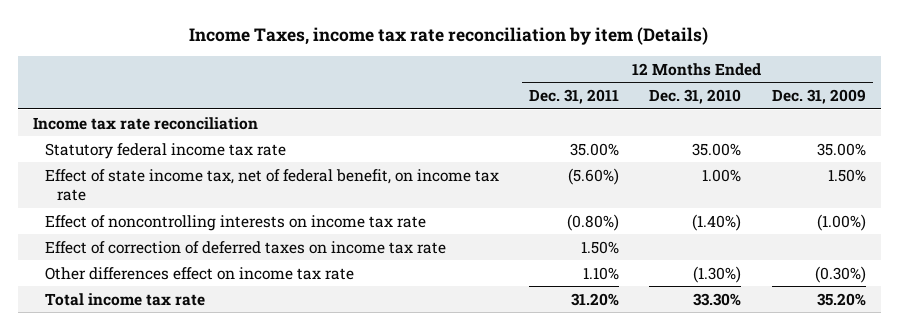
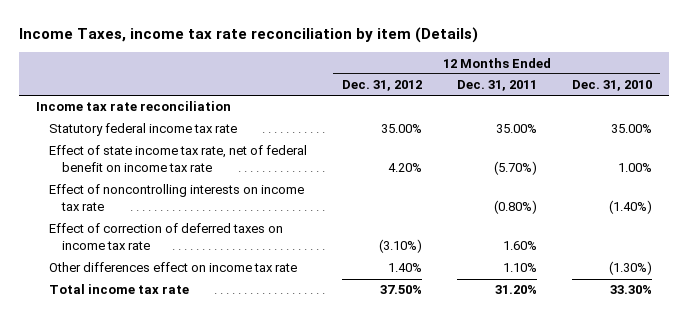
[771,89,866,105] Dec. 31, 2009 -> none
none -> [342,80,423,92] Dec. 31, 2012
[44,168,499,202] Effect of state income tax, net of federal benefit, on income tax rate -> [49,145,308,173] Effect of state income tax rate, net of federal benefit on income tax rate
[568,167,620,185] (5.60%) -> [493,161,537,176] (5.70%)
[581,240,620,254] 1.50% -> [502,241,537,251] 1.60%

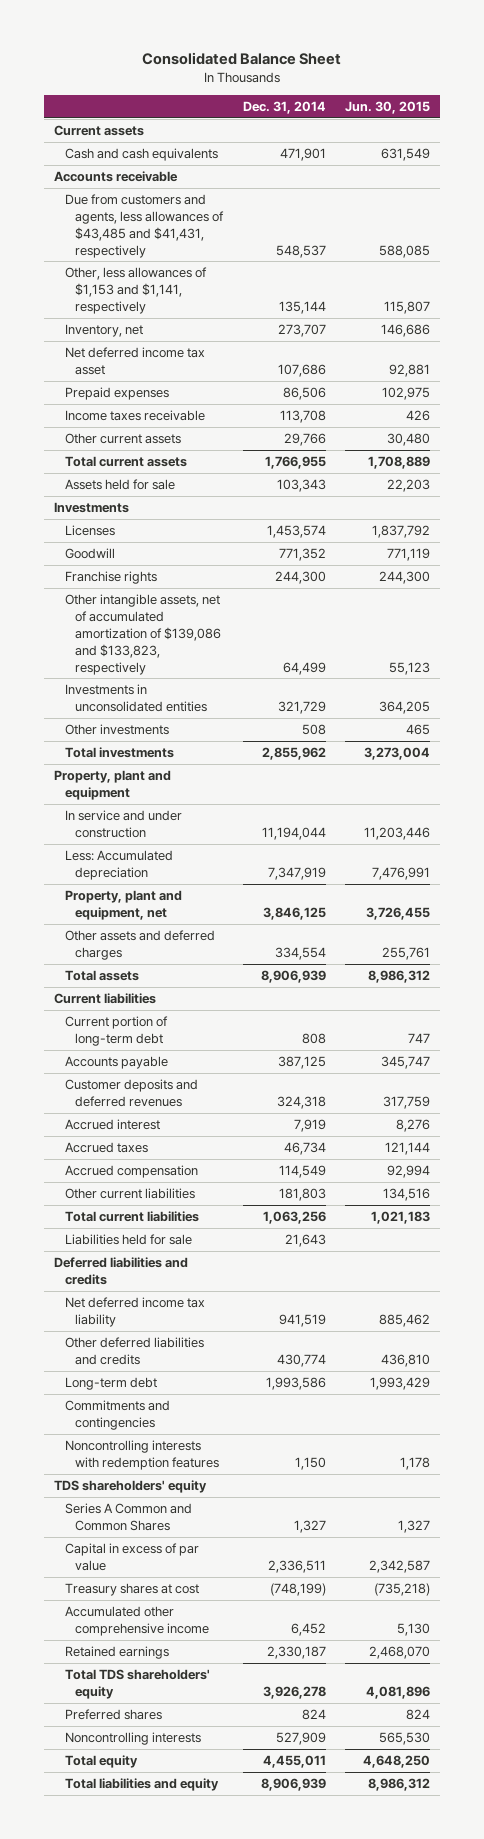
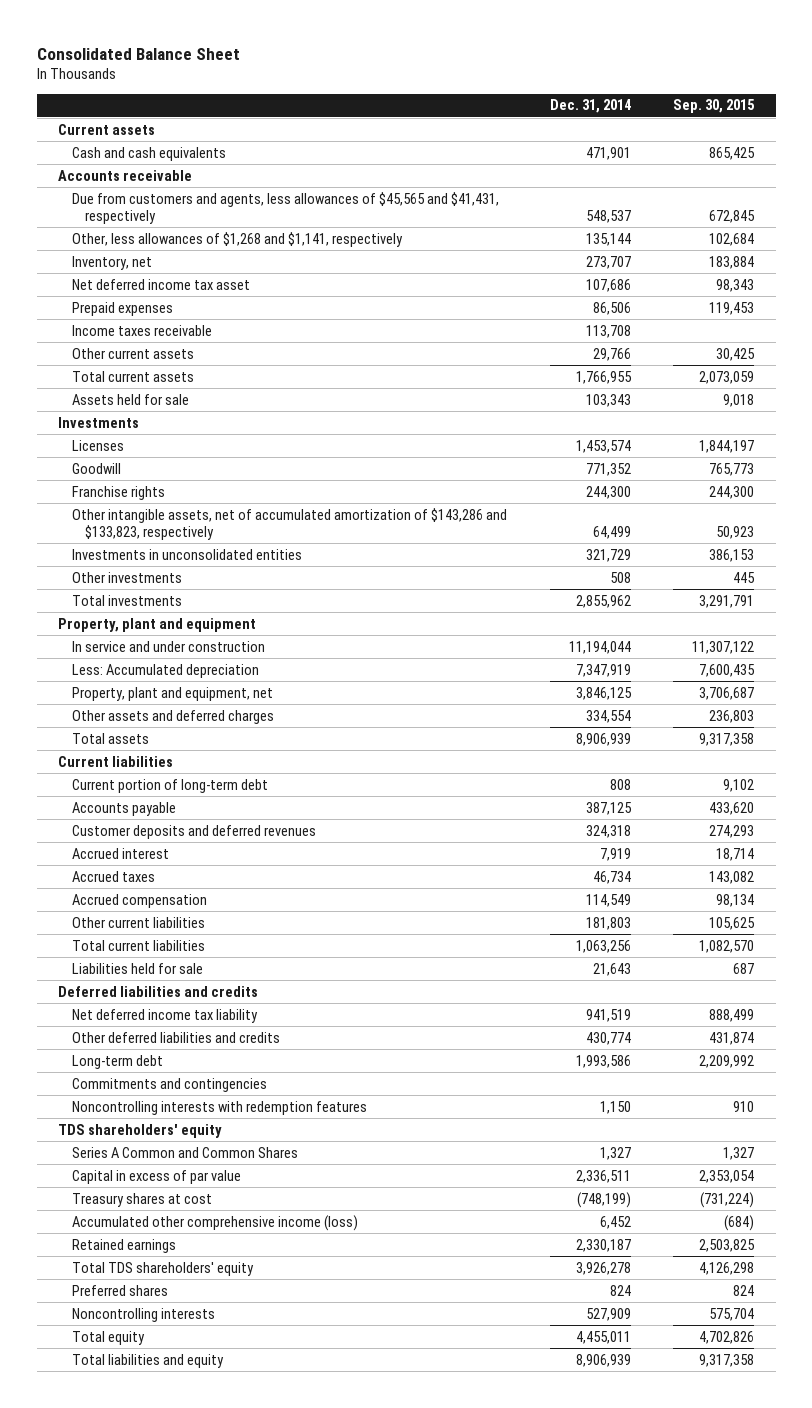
[345,101,431,115] Jun. 30, 2015 -> none
none -> [673,99,756,114] Sep. 30, 2015
[64,193,225,258] Due from customers and agents, less allowances of $43,485 and $41,431, respectively -> [71,191,499,225] Due from customers and agents, less allowances of $45,565 and $41,431, respectively
[64,266,207,314] Other, less allowances of $1,153 and $1,141, respectively -> [71,231,403,247] Other, less allowances of $1,268 and $1,141, respectively
[64,593,222,675] Other intangible assets, net of accumulated amortization of $139,086 and $133,823, respectively -> [71,507,507,541] Other intangible assets, net of accumulated amortization of $143,286 and $133,823, respectively
[64,1605,210,1636] Accumulated other comprehensive income -> [71,1214,358,1231] Accumulated other comprehensive income (loss)

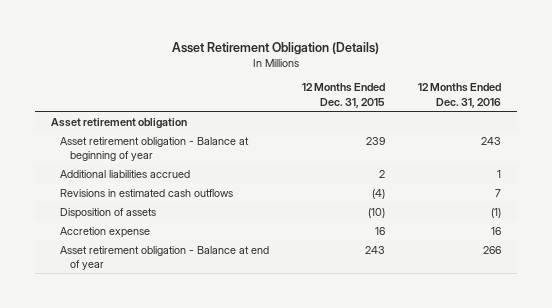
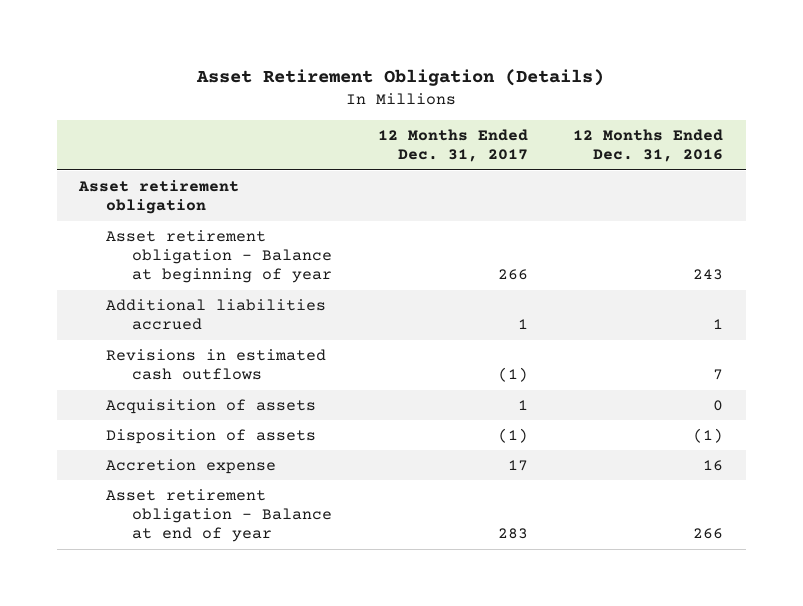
[302,83,386,108] 12 Months Ended Dec. 31, 2015 -> none
none -> [377,129,528,163] 12 Months Ended Dec. 31, 2017
none -> [105,398,316,414] Acquisition of assets

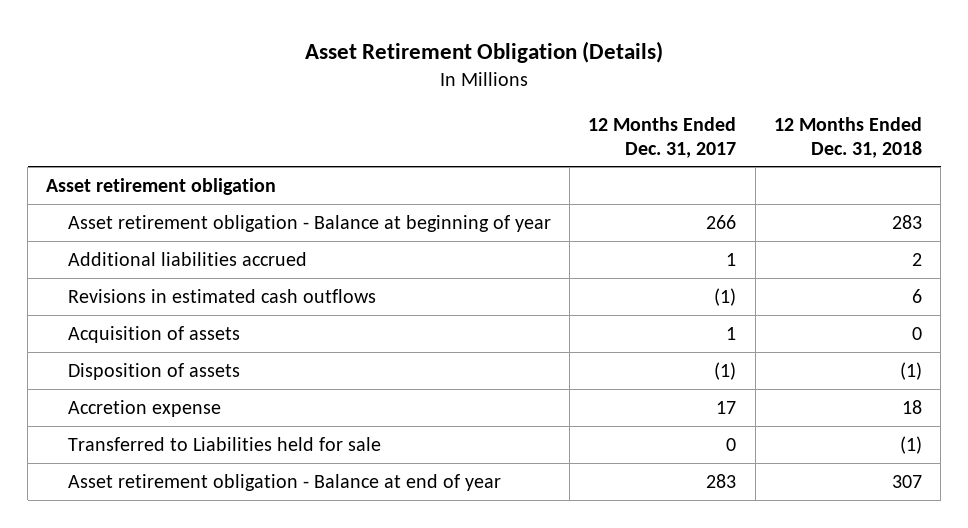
[573,129,724,163] 12 Months Ended Dec. 31, 2016 -> none
none -> [773,117,922,158] 12 Months Ended Dec. 31, 2018
none -> [67,436,381,451] Transferred to Liabilities held for sale

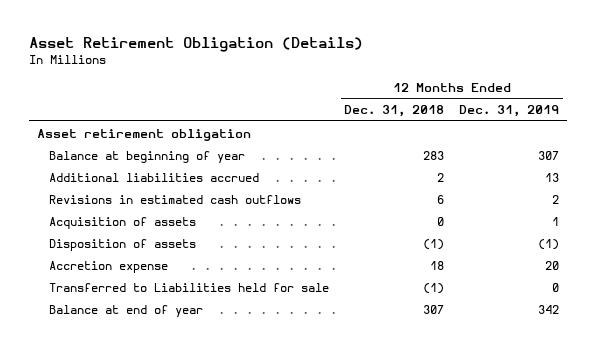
[588,117,737,158] 12 Months Ended Dec. 31, 2017 -> none
none -> [459,105,560,118] Dec. 31, 2019
[67,214,551,232] Asset retirement obligation - Balance at beginning of year -> [49,150,246,163] Balance at beginning of year
[67,473,501,491] Asset retirement obligation - Balance at end of year -> [49,304,204,317] Balance at end of year

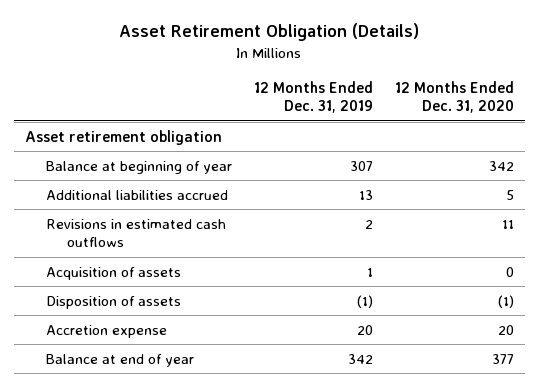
[344,105,445,118] Dec. 31, 2018 -> none
none -> [394,80,514,114] 12 Months Ended Dec. 31, 2020
[49,282,330,292] Transferred to Liabilities held for sale -> none

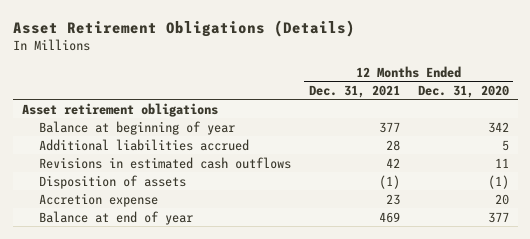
[119,23,420,42] Asset Retirement Obligation (Details) -> [12,19,355,37] Asset Retirement Obligations (Details)
[253,80,373,114] 12 Months Ended Dec. 31, 2019 -> none
none -> [308,84,400,98] Dec. 31, 2021
[25,129,223,145] Asset retirement obligation -> [21,102,218,117] Asset retirement obligations
[45,266,181,280] Acquisition of assets -> none

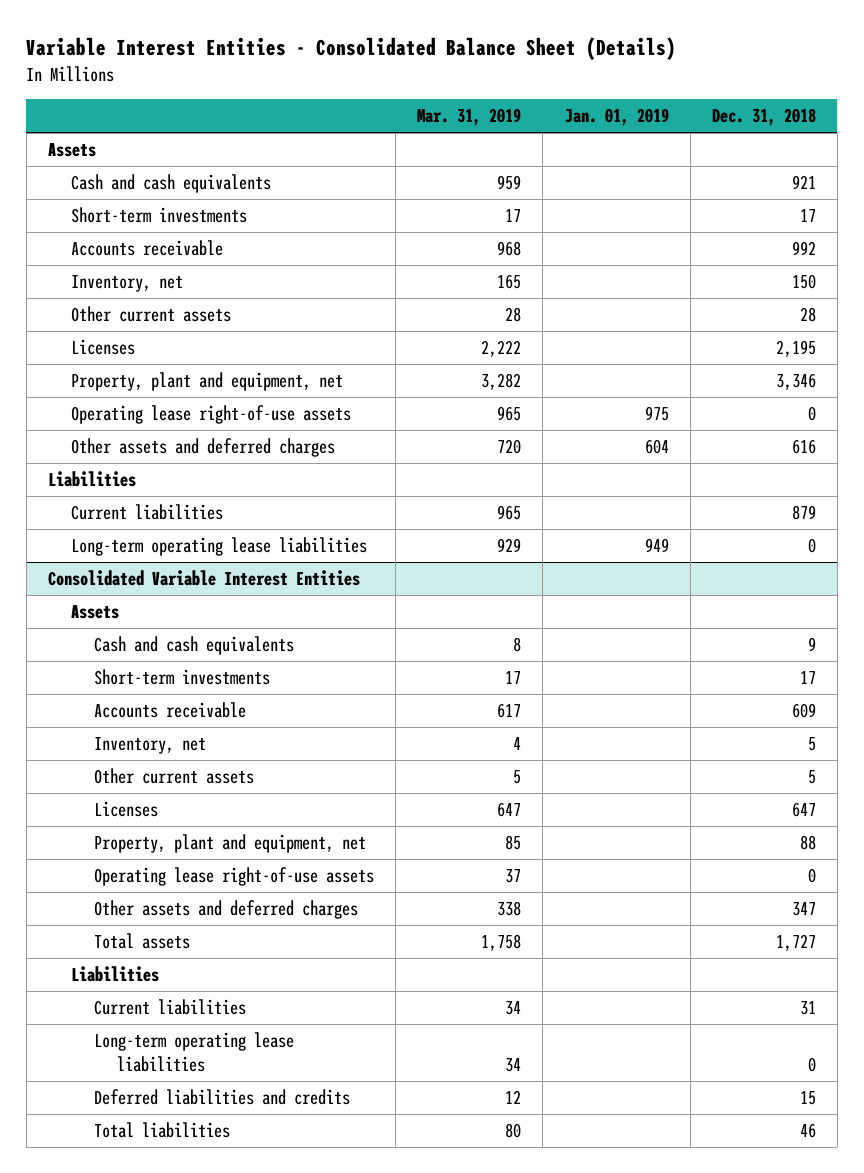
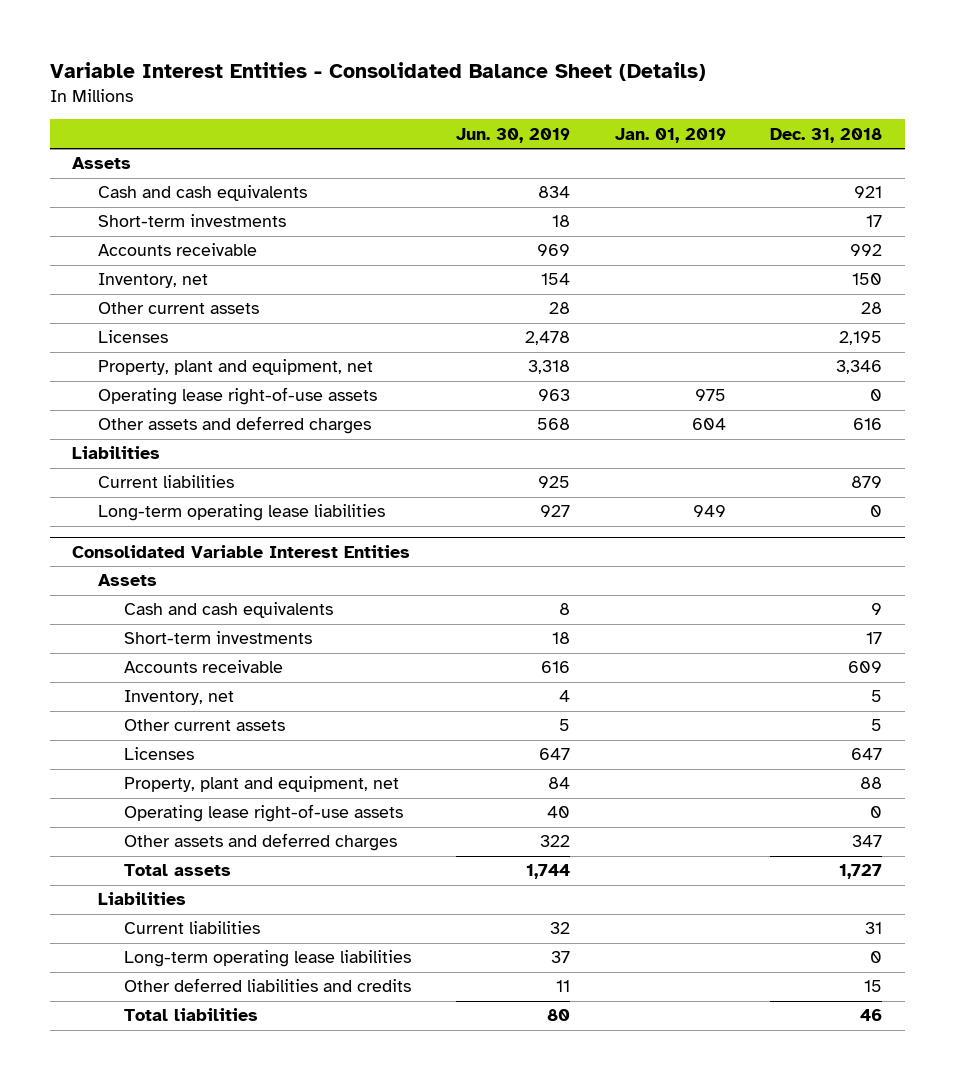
[417,108,522,127] Mar. 31, 2019 -> none
none -> [455,127,570,143] Jun. 30, 2019
[94,1088,351,1105] Deferred liabilities and credits -> [124,978,412,993] Other deferred liabilities and credits

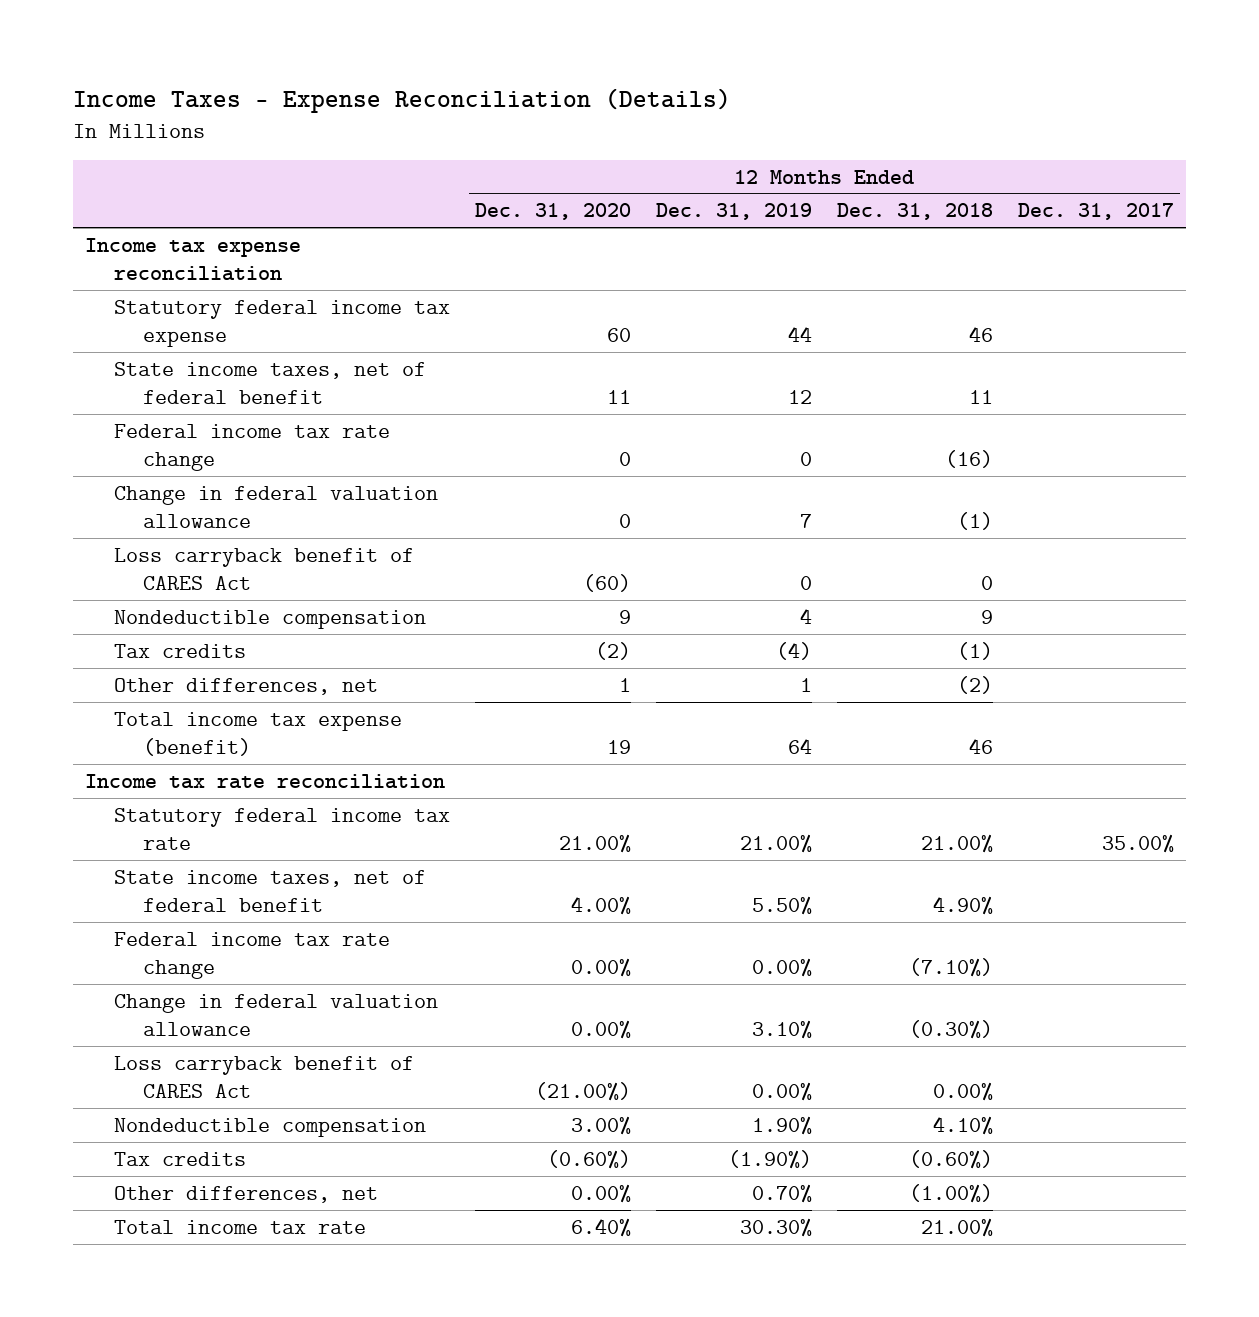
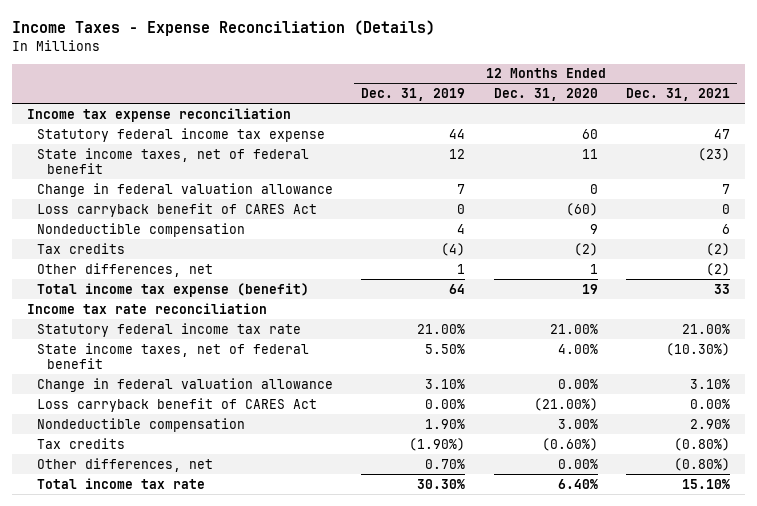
[836,203,993,221] Dec. 31, 2018 -> none
[1017,203,1174,221] Dec. 31, 2017 -> none
none -> [626,87,731,101] Dec. 31, 2021
[114,423,391,471] Federal income tax rate change -> none
[114,931,391,979] Federal income tax rate change -> none

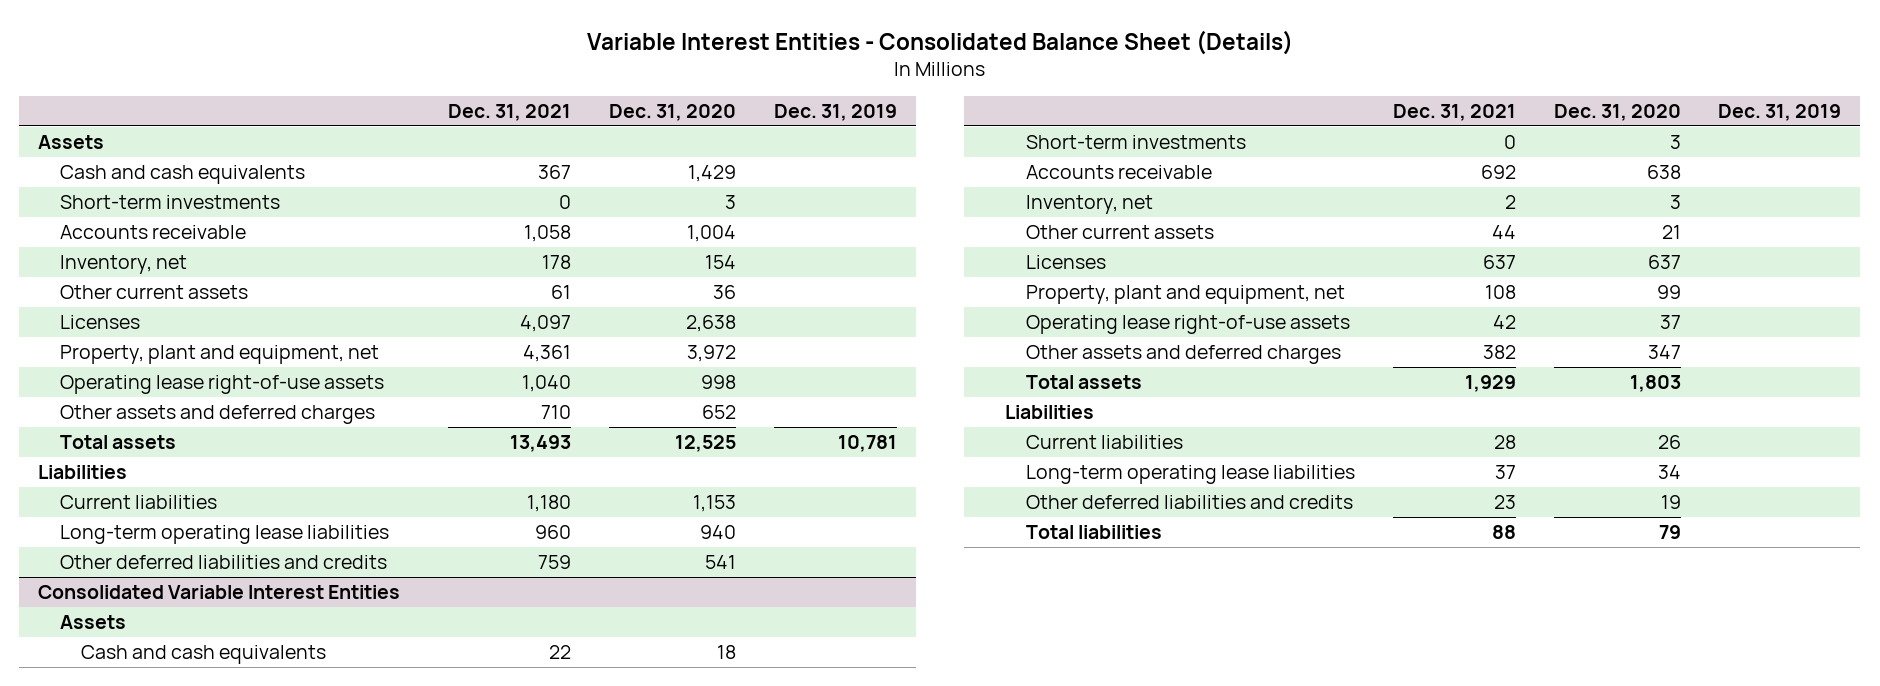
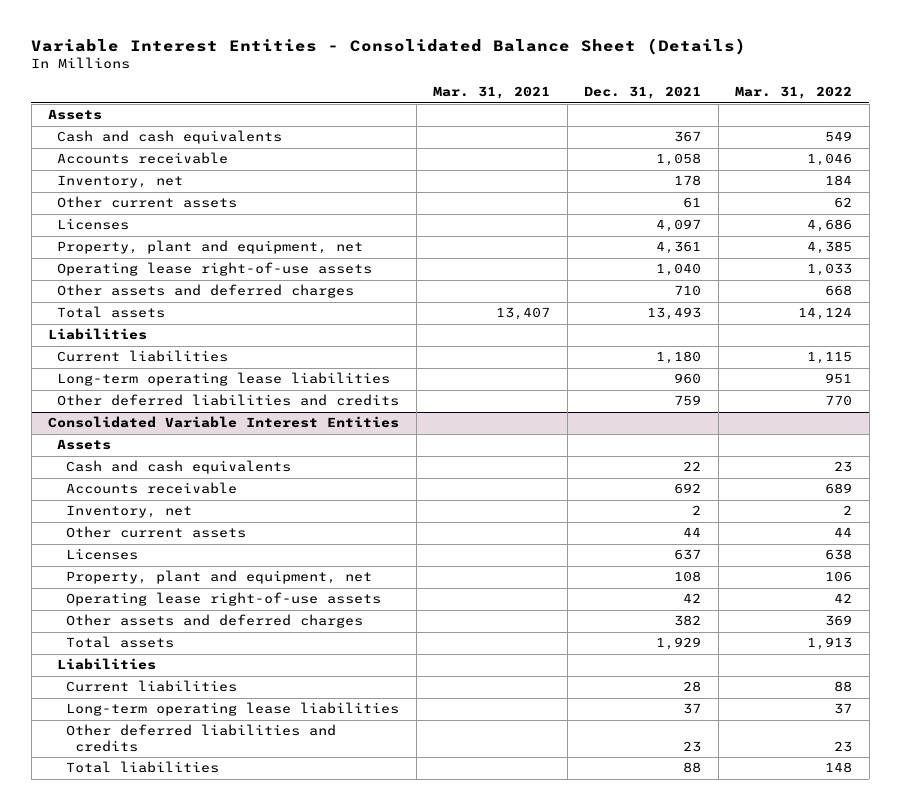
[608,103,736,121] Dec. 31, 2020 -> none
[773,103,897,121] Dec. 31, 2019 -> none
none -> [433,86,551,100] Mar. 31, 2021
none -> [735,86,853,100] Mar. 31, 2022
[59,195,280,210] Short-term investments -> none
[1025,135,1246,150] Short-term investments -> none

